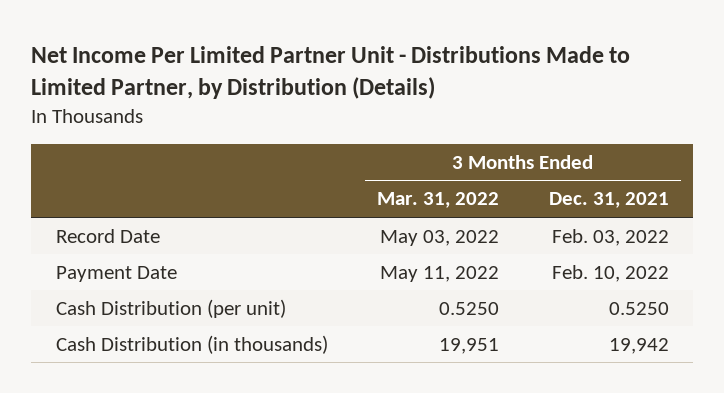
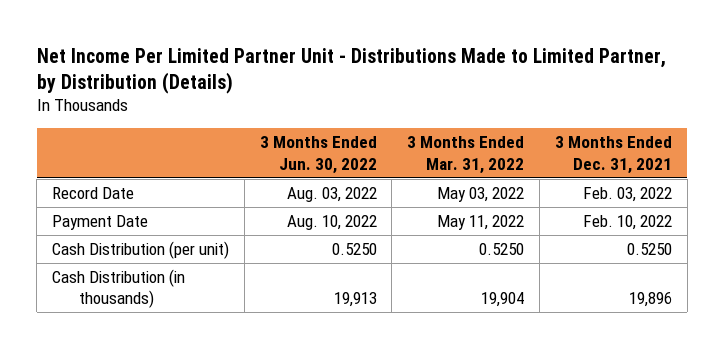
none -> [259,136,377,174] 3 Months Ended Jun. 30, 2022
[439,337,500,354] 19,951 -> [481,292,525,308] 19,904
[608,337,669,354] 19,942 -> [628,292,672,308] 19,896

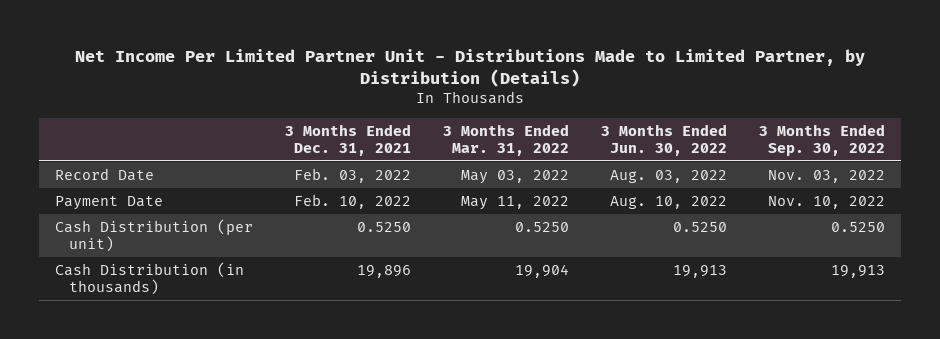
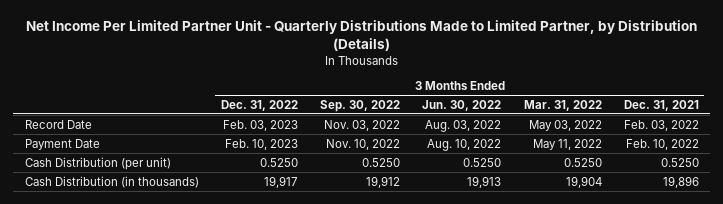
[75,48,866,88] Net Income Per Limited Partner Unit - Distributions Made to Limited Partner, by Distribution (Details) -> [25,20,697,52] Net Income Per Limited Partner Unit - Quarterly Distributions Made to Limited Partner, by Distribution (Details)
none -> [220,99,298,111] Dec. 31, 2022
[830,265,885,279] 19,913 -> [366,175,401,188] 19,912

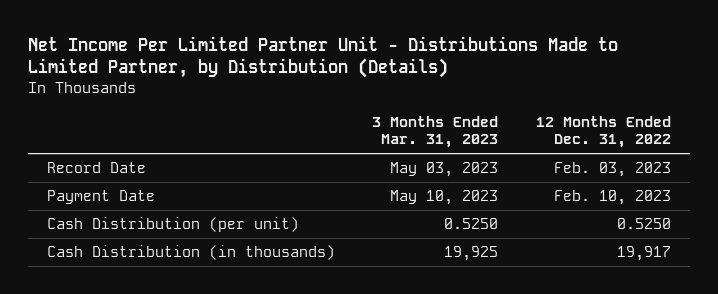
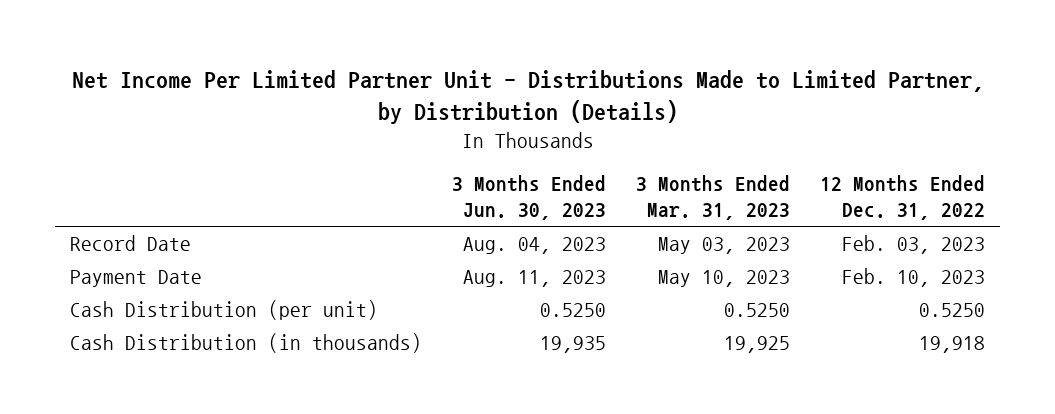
none -> [452,175,607,221] 3 Months Ended Jun. 30, 2023
[617,246,672,262] 19,917 -> [919,336,986,354] 19,918

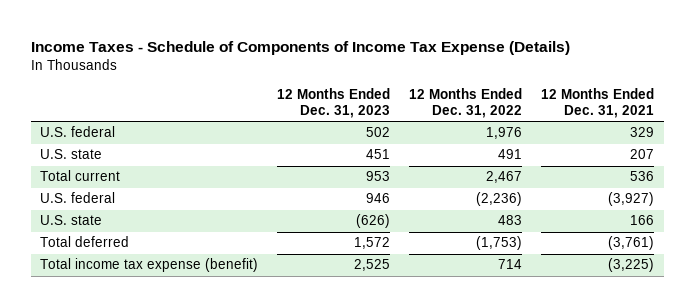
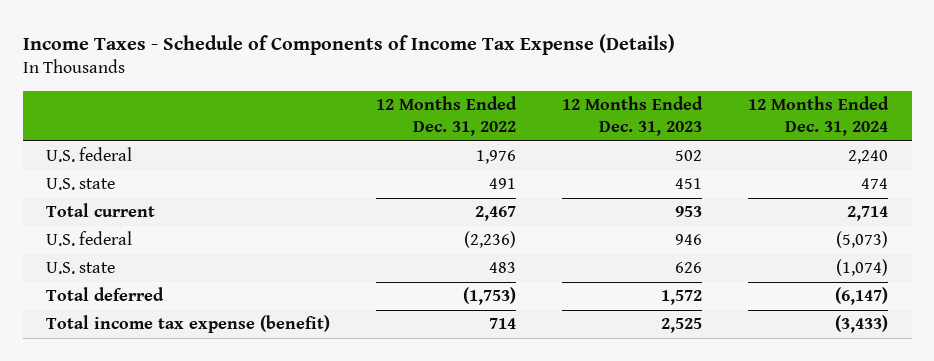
[541,87,655,118] 12 Months Ended Dec. 31, 2021 -> none
none -> [748,96,890,137] 12 Months Ended Dec. 31, 2024
[356,214,391,229] (626) -> [675,262,703,274] 626

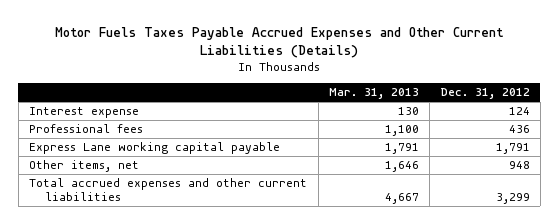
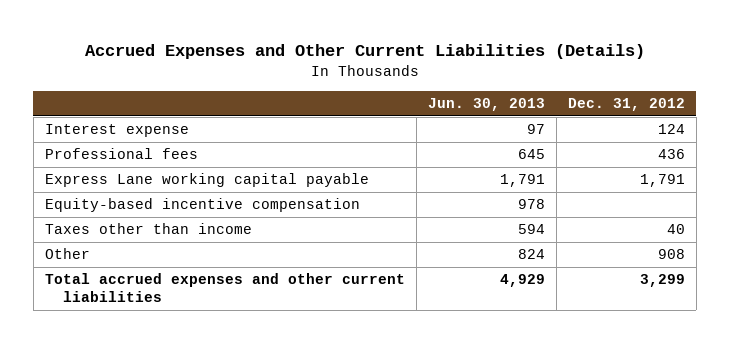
[55,26,505,59] Motor Fuels Taxes Payable Accrued Expenses and Other Current Liabilities (Details) -> [84,44,645,60] Accrued Expenses and Other Current Liabilities (Details)
[328,88,419,100] Mar. 31, 2013 -> none
none -> [427,97,545,111] Jun. 30, 2013
none -> [44,198,360,213] Equity-based incentive compensation
none -> [44,223,252,235] Taxes other than income
[29,160,140,173] Other items, net -> [44,248,90,260] Other
[508,161,530,170] 948 -> [657,249,685,260] 908

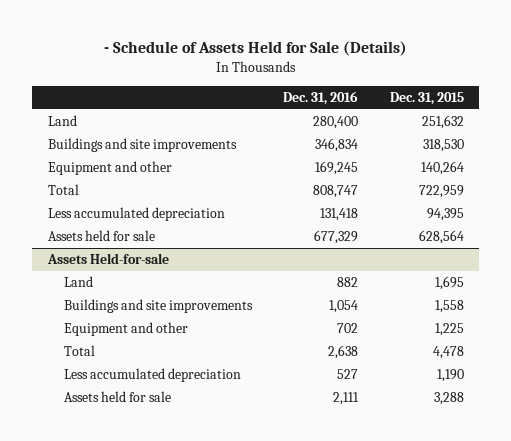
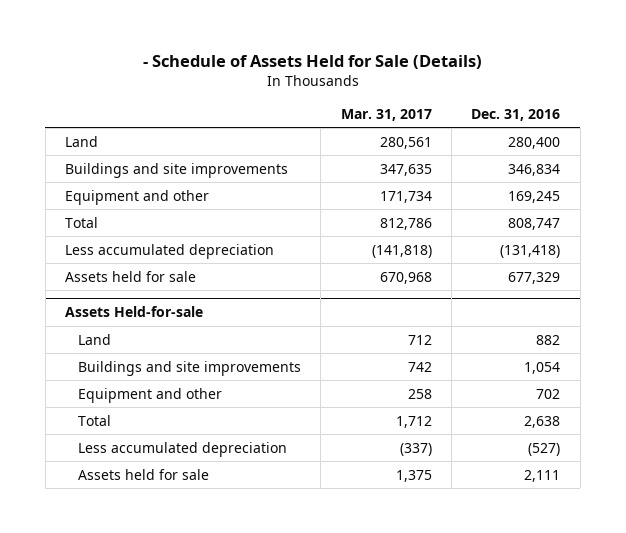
[389,91,464,105] Dec. 31, 2015 -> none
none -> [340,109,432,122] Mar. 31, 2017
[320,208,359,222] 131,418 -> [500,244,561,258] (131,418)
[337,369,359,380] 527 -> [528,442,561,456] (527)

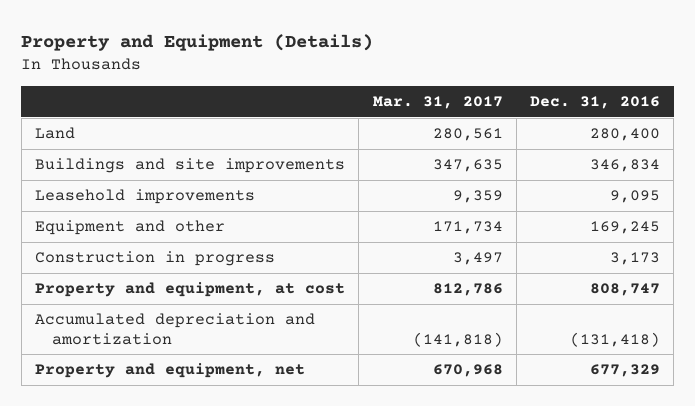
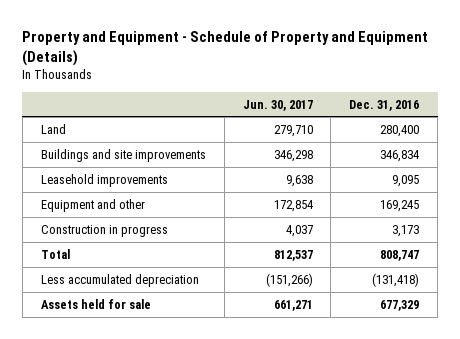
[21,33,374,51] Property and Equipment (Details) -> [22,31,429,66] Property and Equipment - Schedule of Property and Equipment (Details)
[372,96,503,110] Mar. 31, 2017 -> none
none -> [242,99,313,111] Jun. 30, 2017
[34,282,345,298] Property and equipment, at cost -> [40,248,70,259] Total
[34,313,315,345] Accumulated depreciation and amortization -> [40,273,199,287] Less accumulated depreciation
[34,363,305,379] Property and equipment, net -> [40,298,151,309] Assets held for sale

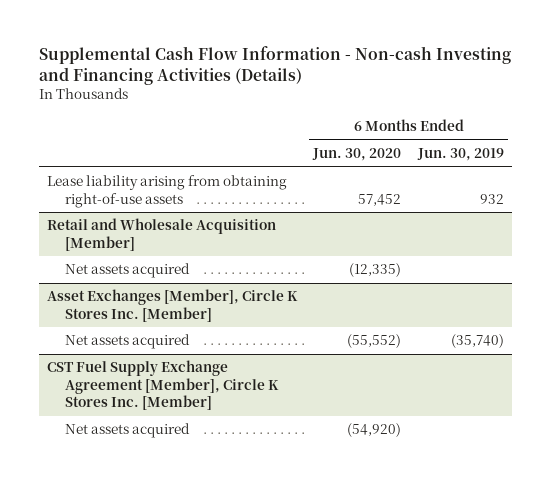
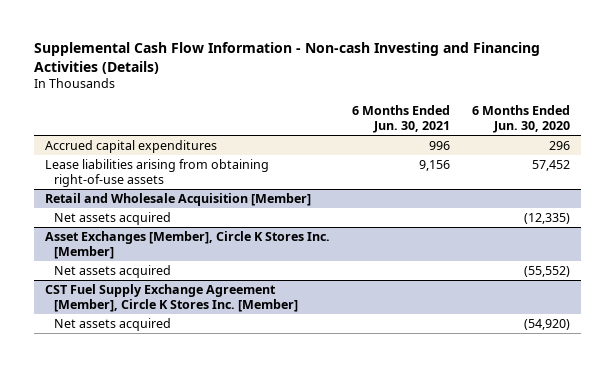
[416,148,504,162] Jun. 30, 2019 -> none
none -> [351,104,450,134] 6 Months Ended Jun. 30, 2021
none -> [44,139,217,153] Accrued capital expenditures
[47,175,288,208] Lease liability arising from obtaining right-of-use assets -> [44,158,269,188] Lease liabilities arising from obtaining right-of-use assets

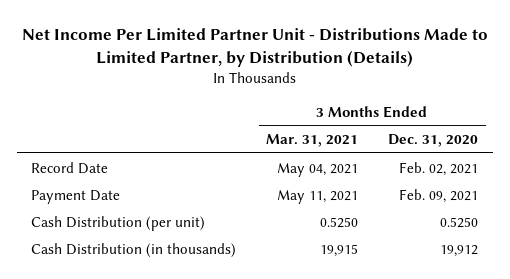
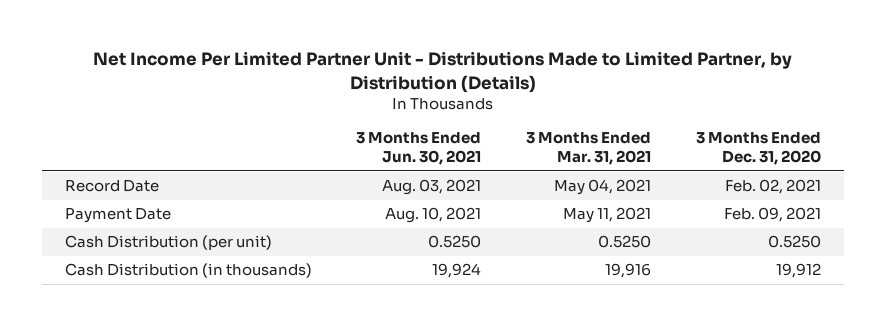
none -> [356,132,482,165] 3 Months Ended Jun. 30, 2021
[320,243,359,257] 19,915 -> [605,263,652,279] 19,916

